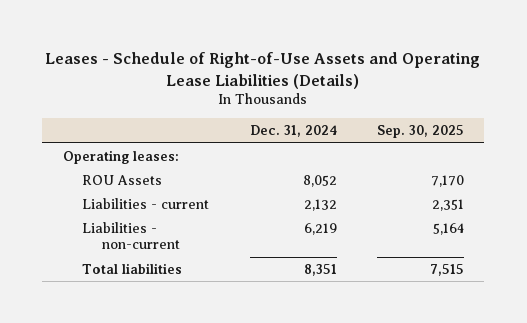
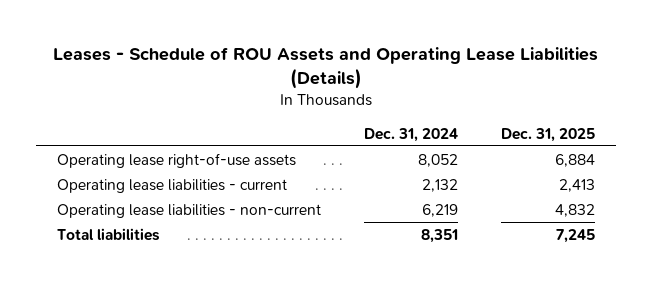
[45,52,481,89] Leases - Schedule of Right-of-Use Assets and Operating Lease Liabilities (Details) -> [52,47,598,90] Leases - Schedule of ROU Assets and Operating Lease Liabilities (Details)
[376,125,464,139] Sep. 30, 2025 -> none
none -> [500,127,595,142] Dec. 31, 2025
[62,149,179,164] Operating leases: -> none
[82,174,163,185] ROU Assets -> [57,152,297,168] Operating lease right-of-use assets
[82,197,210,209] Liabilities - current -> [57,178,288,193] Operating lease liabilities - current
[82,221,181,250] Liabilities - non-current -> [57,203,322,218] Operating lease liabilities - non-current

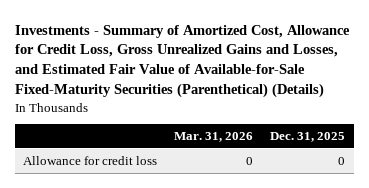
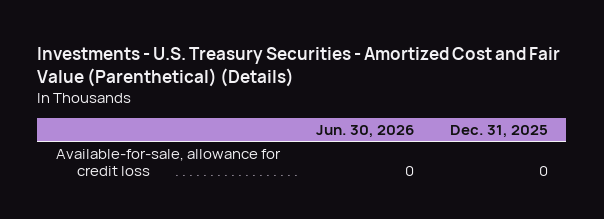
[14,24,350,99] Investments - Summary of Amortized Cost, Allowance for Credit Loss, Gross Unrealized Gains and Losses, and Estimated Fair Value of Available-for-Sale Fixed-Maturity Securities (Parenthetical) (Details) -> [37,47,561,88] Investments - U.S. Treasury Securities - Amortized Cost and Fair Value (Parenthetical) (Details)
[174,132,254,143] Mar. 31, 2026 -> none
none -> [315,125,414,139] Jun. 30, 2026
[23,155,158,165] Allowance for credit loss -> [55,148,281,177] Available-for-sale, allowance for credit loss

